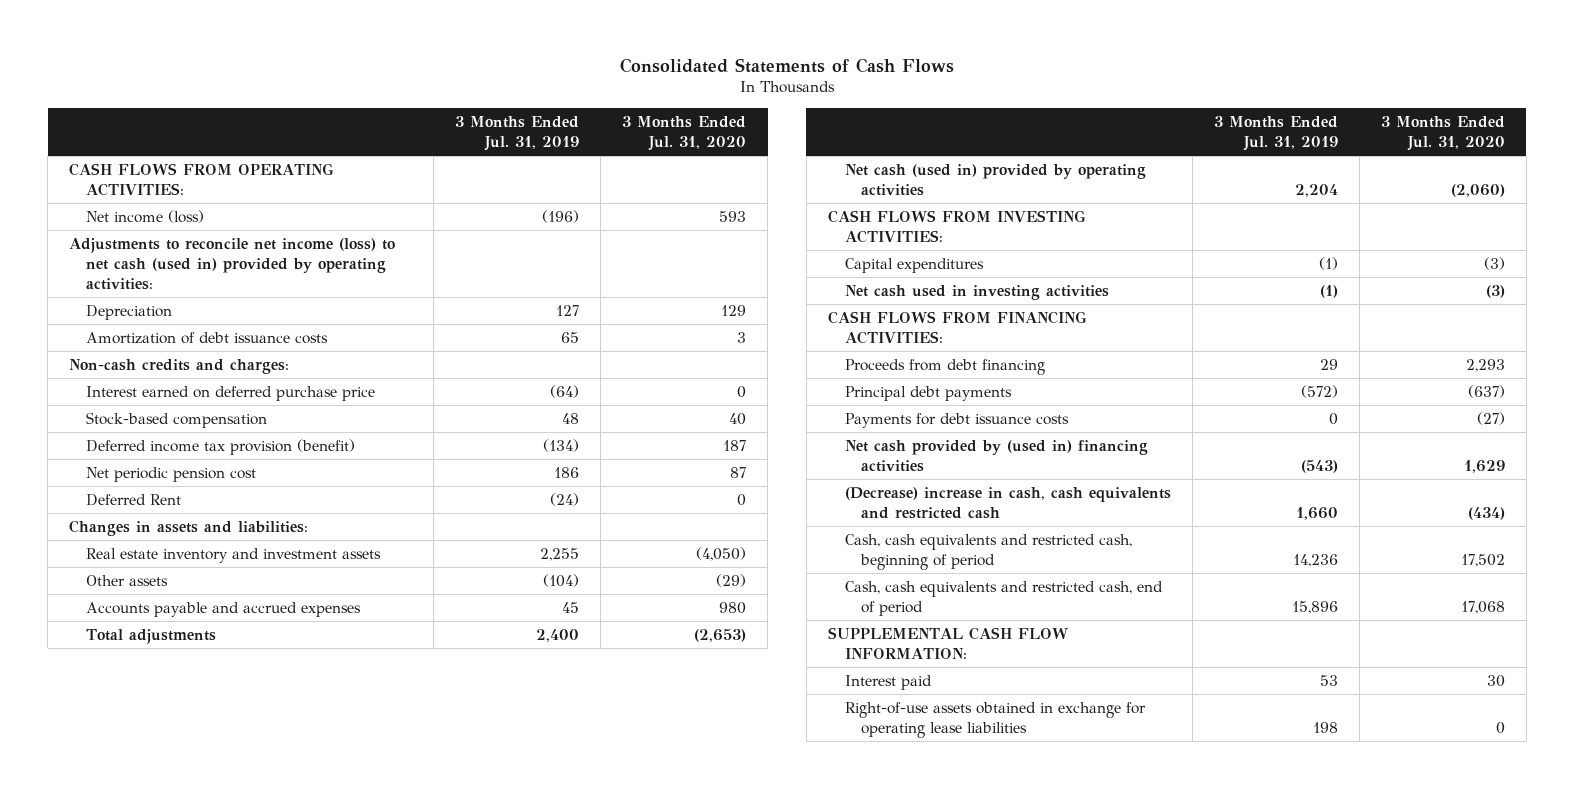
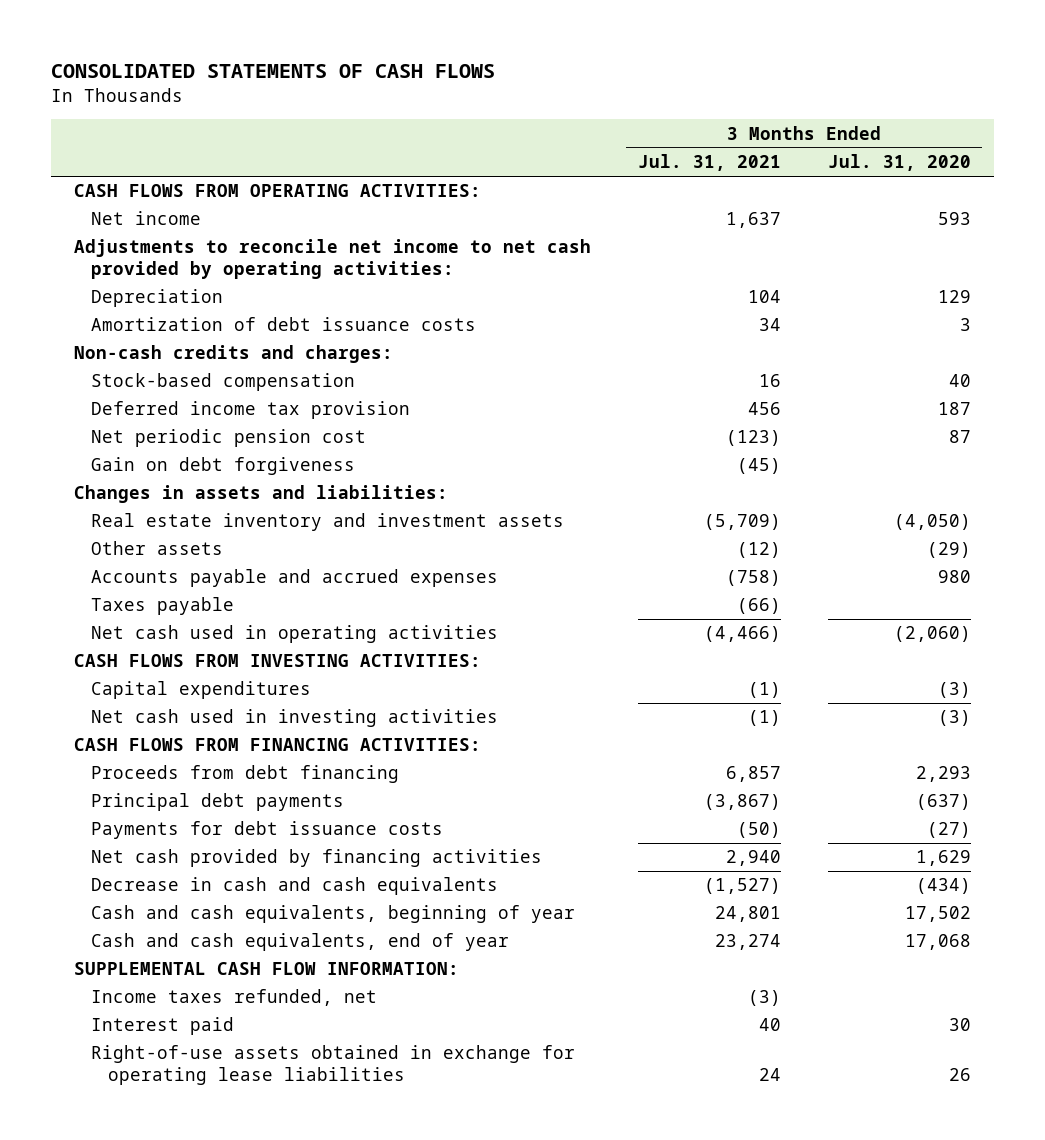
[619,57,954,73] Consolidated Statements of Cash Flows -> [51,64,496,79] CONSOLIDATED STATEMENTS OF CASH FLOWS
[454,115,579,151] 3 Months Ended Jul. 31, 2019 -> none
none -> [638,154,782,172] Jul. 31, 2021
[85,210,204,224] Net income (loss) -> [90,211,201,226] Net income
[69,238,396,290] Adjustments to reconcile net income (loss) to net cash (used in) provided by operating activities: -> [74,239,592,279] Adjustments to reconcile net income to net cash provided by operating activities:
[85,386,375,402] Interest earned on deferred purchase price -> none
[85,439,355,456] Deferred income tax provision (benefit) -> [90,401,410,420] Deferred income tax provision
[85,494,181,507] Deferred Rent -> none
none -> [90,457,355,476] Gain on debt forgiveness
[85,629,216,645] Total adjustments -> none
none -> [90,597,234,616] Taxes payable
[844,164,1146,196] Net cash (used in) provided by operating activities -> [90,625,498,644] Net cash used in operating activities
[844,440,1148,472] Net cash provided by (used in) financing activities -> [90,849,542,868] Net cash provided by financing activities
[844,487,1171,519] (Decrease) increase in cash, cash equivalents and restricted cash -> [90,877,498,896] Decrease in cash and cash equivalents
[844,534,1132,570] Cash, cash equivalents and restricted cash, beginning of period -> [90,905,575,924] Cash and cash equivalents, beginning of year
[844,581,1163,616] Cash, cash equivalents and restricted cash, end of period -> [90,933,509,952] Cash and cash equivalents, end of year
none -> [90,989,377,1007] Income taxes refunded, net
[1495,721,1505,734] 0 -> [948,1067,971,1081] 26

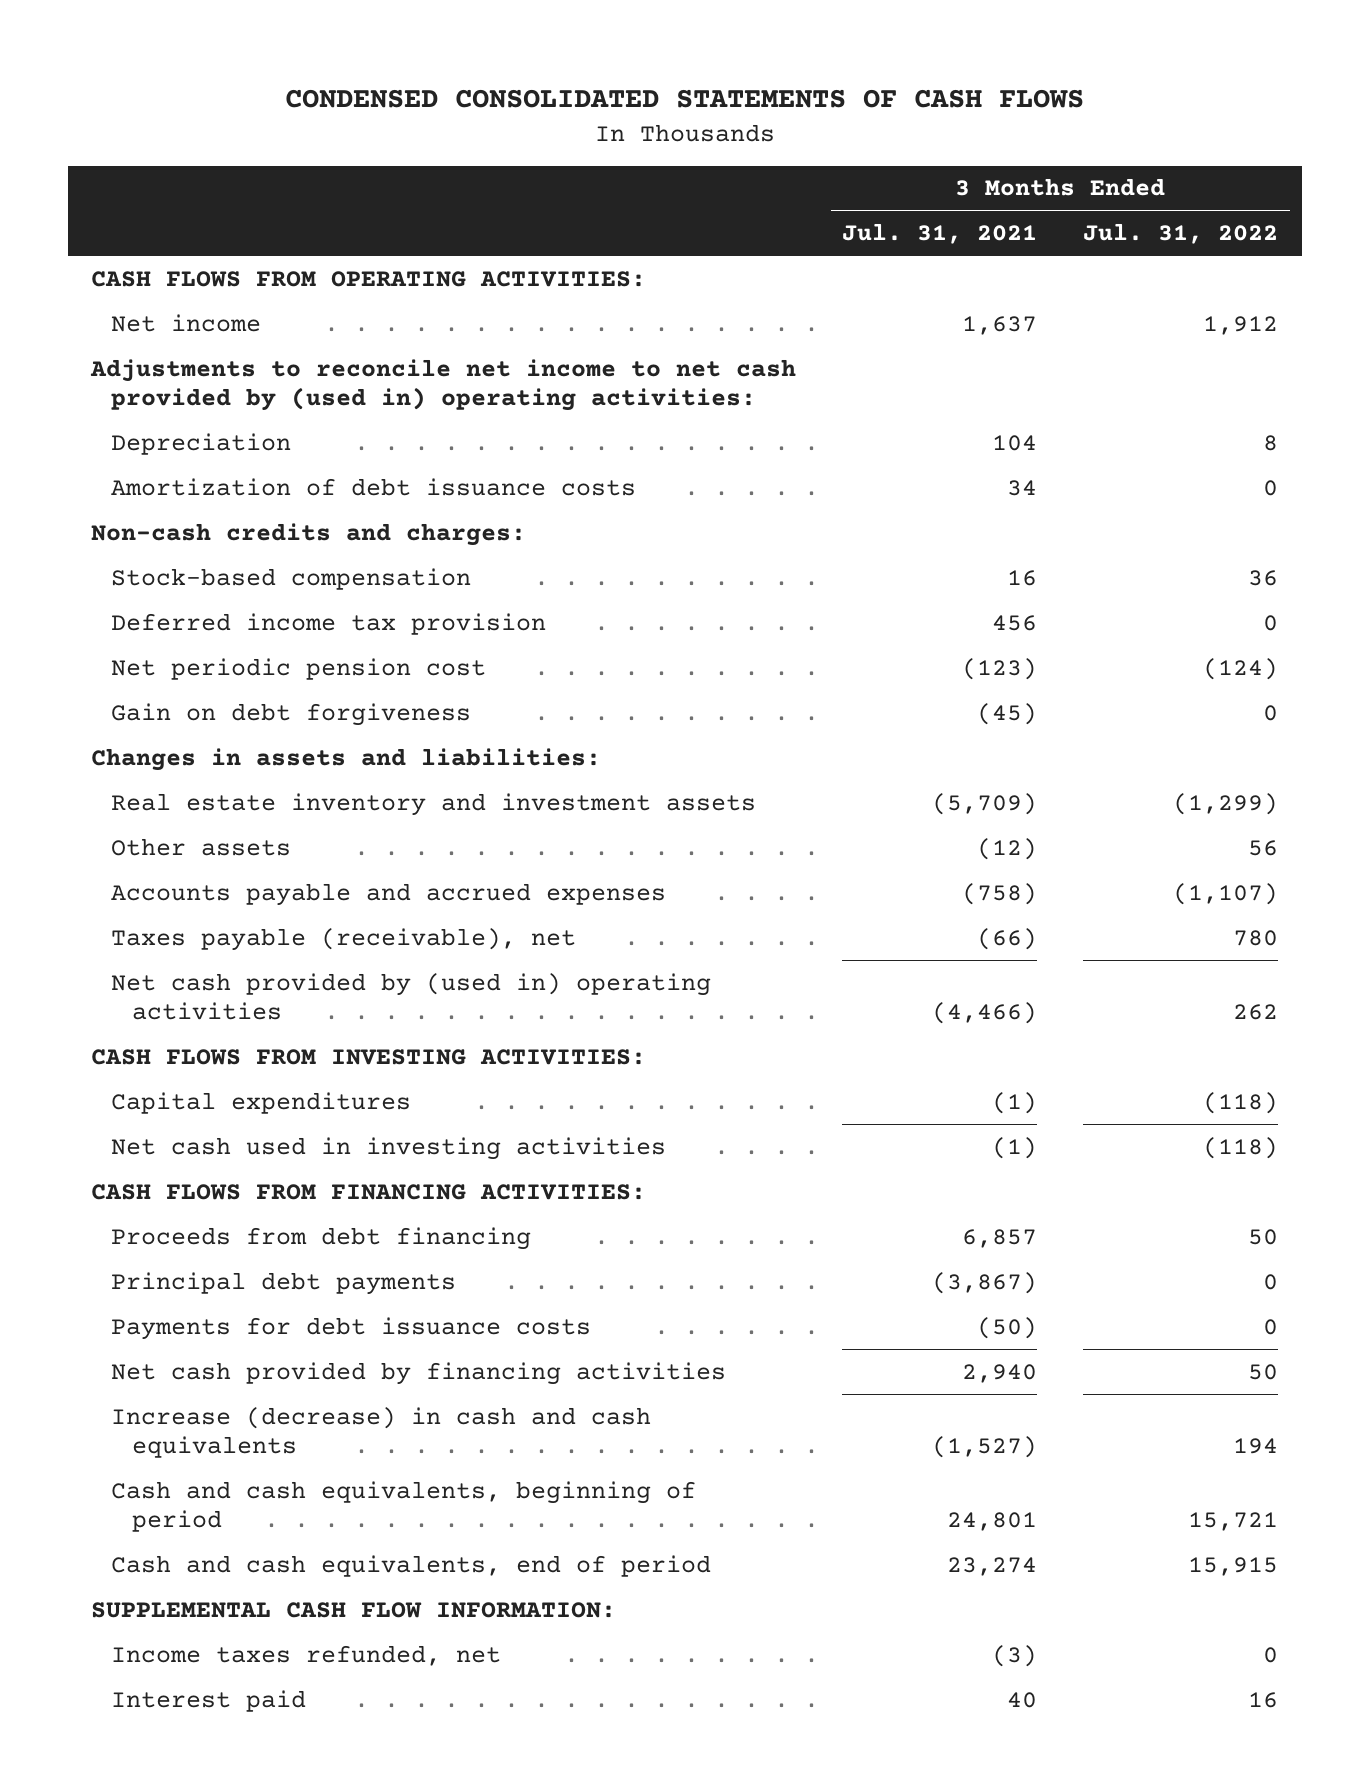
[51,64,496,79] CONSOLIDATED STATEMENTS OF CASH FLOWS -> [284,88,1084,108] CONDENSED CONSOLIDATED STATEMENTS OF CASH FLOWS
[827,154,971,172] Jul. 31, 2020 -> none
none -> [1083,223,1279,245] Jul. 31, 2022
[74,239,592,279] Adjustments to reconcile net income to net cash provided by operating activities: -> [89,358,796,411] Adjustments to reconcile net income to net cash provided by (used in) operating activities:
[90,597,234,616] Taxes payable -> [111,927,577,951] Taxes payable (receivable), net
[90,625,498,644] Net cash used in operating activities -> [111,972,712,1020] Net cash provided by (used in) operating activities
[90,877,498,896] Decrease in cash and cash equivalents -> [111,1406,652,1458] Increase (decrease) in cash and cash equivalents
[90,905,575,924] Cash and cash equivalents, beginning of year -> [111,1480,697,1532] Cash and cash equivalents, beginning of period
[90,933,509,952] Cash and cash equivalents, end of year -> [111,1554,712,1577] Cash and cash equivalents, end of period
[90,1045,575,1085] Right-of-use assets obtained in exchange for operating lease liabilities -> none

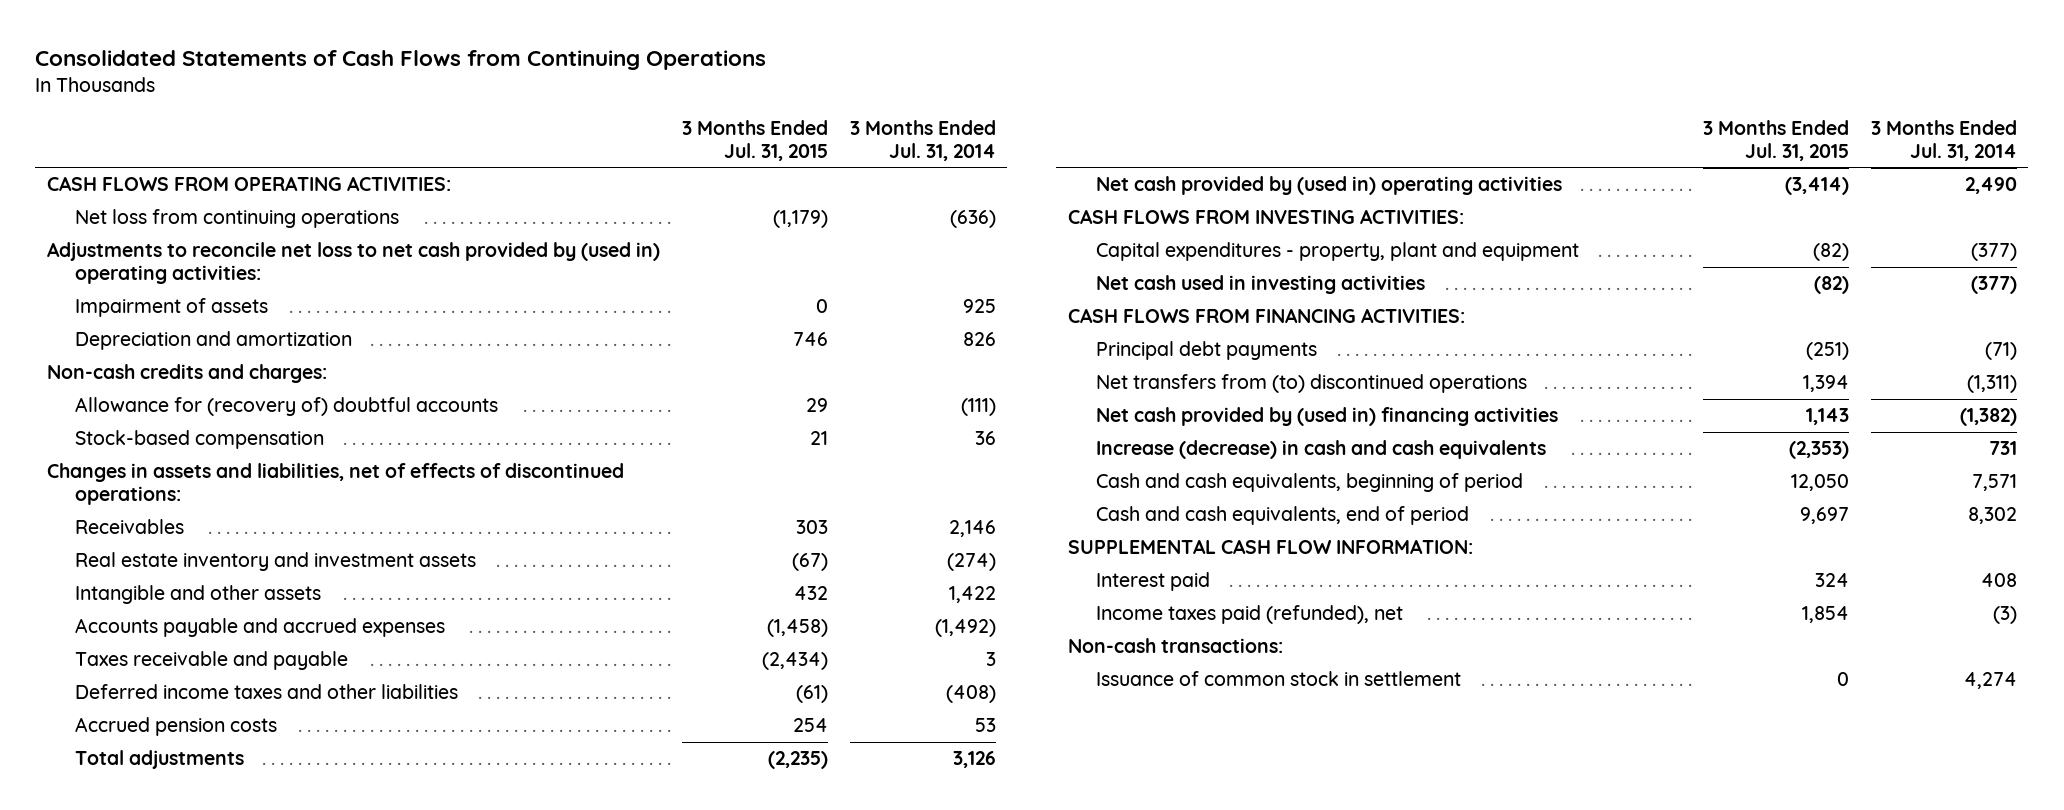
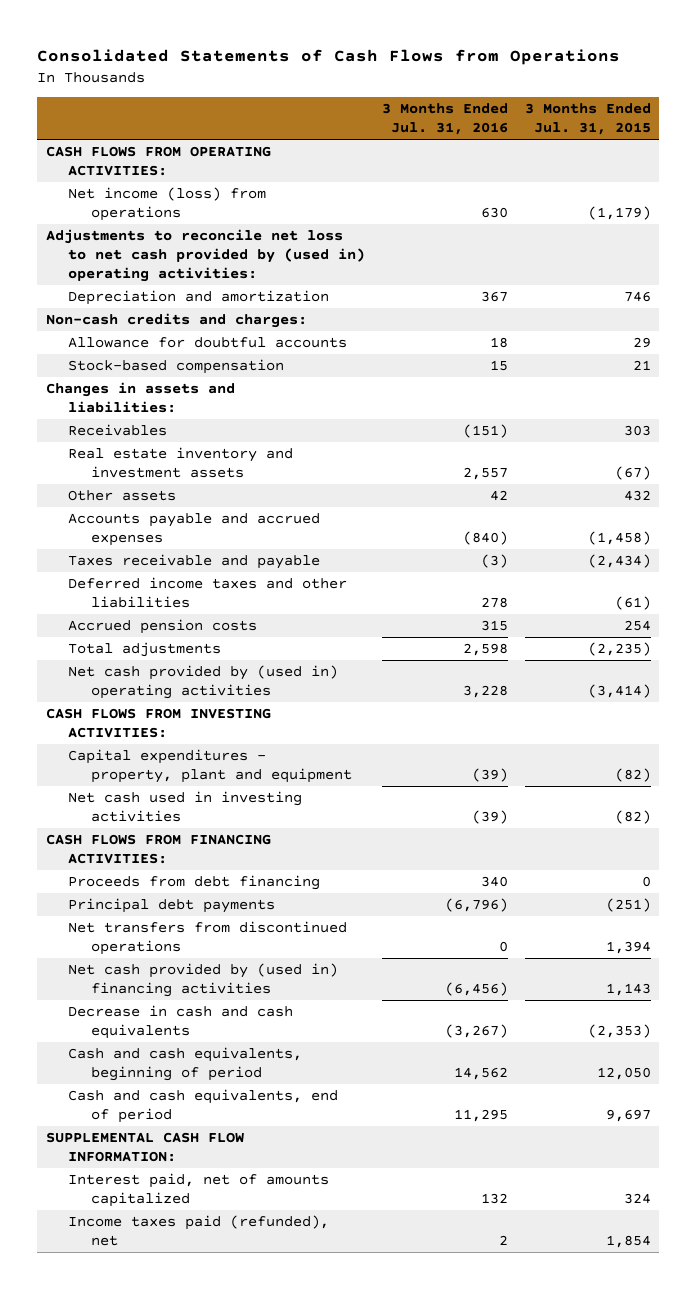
[35,49,767,70] Consolidated Statements of Cash Flows from Continuing Operations -> [37,49,621,66] Consolidated Statements of Cash Flows from Operations
[850,119,997,162] 3 Months Ended Jul. 31, 2014 -> none
none -> [382,102,509,136] 3 Months Ended Jul. 31, 2016
[75,209,400,229] Net loss from continuing operations -> [68,187,267,222] Net income (loss) from operations
[75,298,269,318] Impairment of assets -> none
[75,397,499,417] Allowance for (recovery of) doubtful accounts -> [68,337,348,349] Allowance for doubtful accounts
[46,463,624,506] Changes in assets and liabilities, net of effects of discontinued operations: -> [45,382,235,414] Changes in assets and liabilities:
[75,585,322,605] Intangible and other assets -> [68,490,177,502] Other assets
none -> [68,875,321,891] Proceeds from debt financing
[1096,374,1528,394] Net transfers from (to) discontinued operations -> [68,921,348,956] Net transfers from discontinued operations
[1096,440,1547,460] Increase (decrease) in cash and cash equivalents -> [68,1005,294,1040] Decrease in cash and cash equivalents
[1096,572,1211,592] Interest paid -> [68,1173,330,1208] Interest paid, net of amounts capitalized
[1067,638,1283,654] Non-cash transactions: -> none
[1096,671,1462,687] Issuance of common stock in settlement -> none

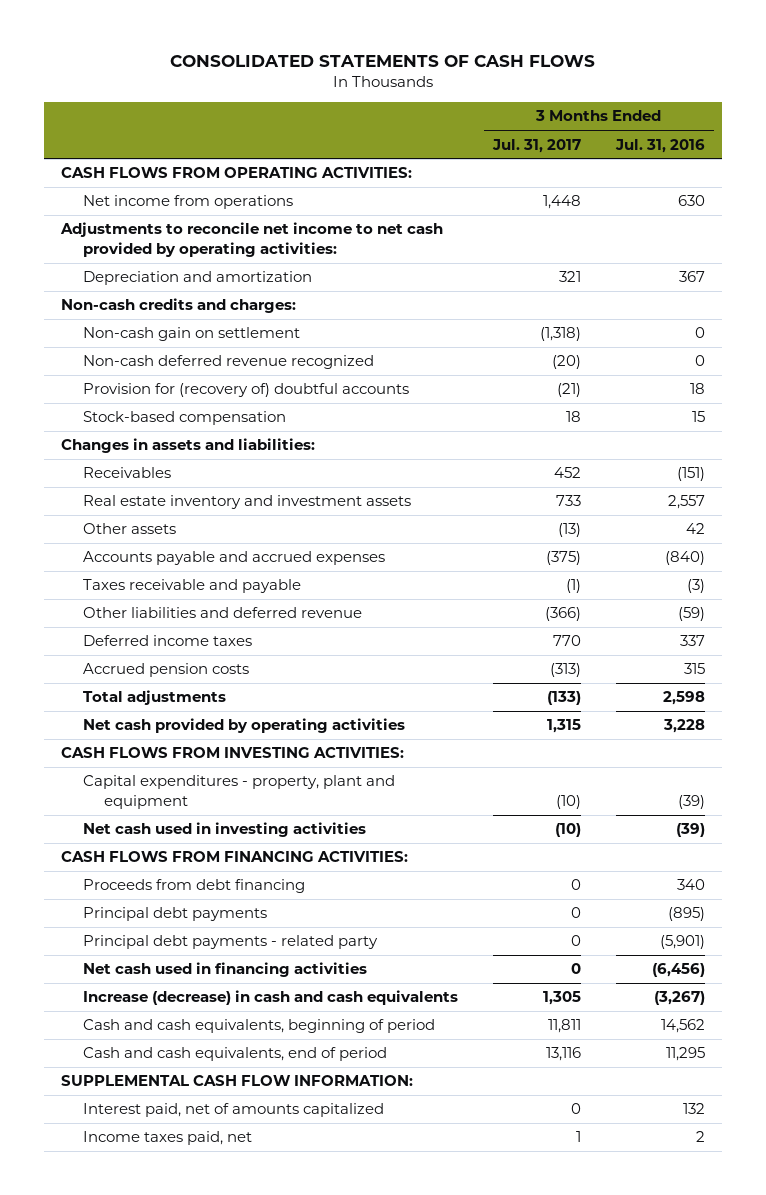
[37,49,621,66] Consolidated Statements of Cash Flows from Operations -> [170,54,596,67] CONSOLIDATED STATEMENTS OF CASH FLOWS
[524,102,651,136] 3 Months Ended Jul. 31, 2015 -> none
none -> [491,138,581,153] Jul. 31, 2017
[68,187,267,222] Net income (loss) from operations -> [82,195,293,210] Net income from operations
[45,229,366,283] Adjustments to reconcile net loss to net cash provided by (used in) operating activities: -> [60,222,444,257] Adjustments to reconcile net income to net cash provided by operating activities:
none -> [82,327,300,342] Non-cash gain on settlement
none -> [82,355,374,370] Non-cash deferred revenue recognized
[68,337,348,349] Allowance for doubtful accounts -> [82,383,409,398] Provision for (recovery of) doubtful accounts
none -> [82,607,362,619] Other liabilities and deferred revenue
[68,577,348,609] Deferred income taxes and other liabilities -> [82,635,252,647] Deferred income taxes
[481,597,509,609] 278 -> [679,635,705,647] 337
[68,665,339,700] Net cash provided by (used in) operating activities -> [82,718,405,734] Net cash provided by operating activities
[68,921,348,956] Net transfers from discontinued operations -> none
[445,898,509,913] (6,796) -> [667,907,705,922] (895)
none -> [82,935,378,950] Principal debt payments - related party
[68,963,339,998] Net cash provided by (used in) financing activities -> [82,962,367,978] Net cash used in financing activities
[68,1005,294,1040] Decrease in cash and cash equivalents -> [82,990,458,1006] Increase (decrease) in cash and cash equivalents
[68,1215,330,1247] Income taxes paid (refunded), net -> [82,1131,252,1146] Income taxes paid, net

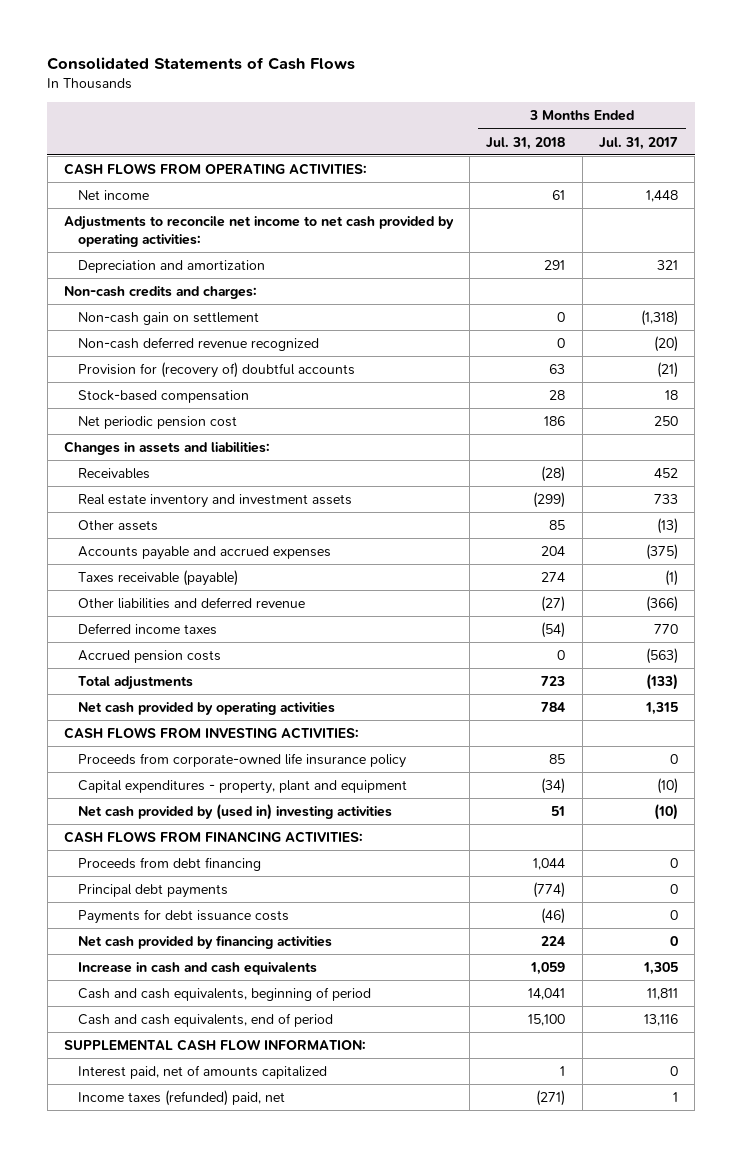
[170,54,596,67] CONSOLIDATED STATEMENTS OF CASH FLOWS -> [47,57,356,71] Consolidated Statements of Cash Flows
[614,138,705,153] Jul. 31, 2016 -> none
none -> [486,136,566,150] Jul. 31, 2018
[82,195,293,210] Net income from operations -> [77,189,149,200] Net income
none -> [77,415,237,429] Net periodic pension cost
[82,579,301,594] Taxes receivable and payable -> [77,569,238,586] Taxes receivable (payable)
[549,663,581,678] (313) -> [645,647,678,664] (563)
none -> [77,752,406,768] Proceeds from corporate-owned life insurance policy
[82,822,366,838] Net cash used in investing activities -> [77,803,392,820] Net cash provided by (used in) investing activities
[82,935,378,950] Principal debt payments - related party -> none
none -> [77,908,289,924] Payments for debt issuance costs
[82,962,367,978] Net cash used in financing activities -> [77,934,332,949] Net cash provided by financing activities
[82,990,458,1006] Increase (decrease) in cash and cash equivalents -> [77,961,317,975] Increase in cash and cash equivalents
[82,1131,252,1146] Income taxes paid, net -> [77,1089,285,1106] Income taxes (refunded) paid, net

